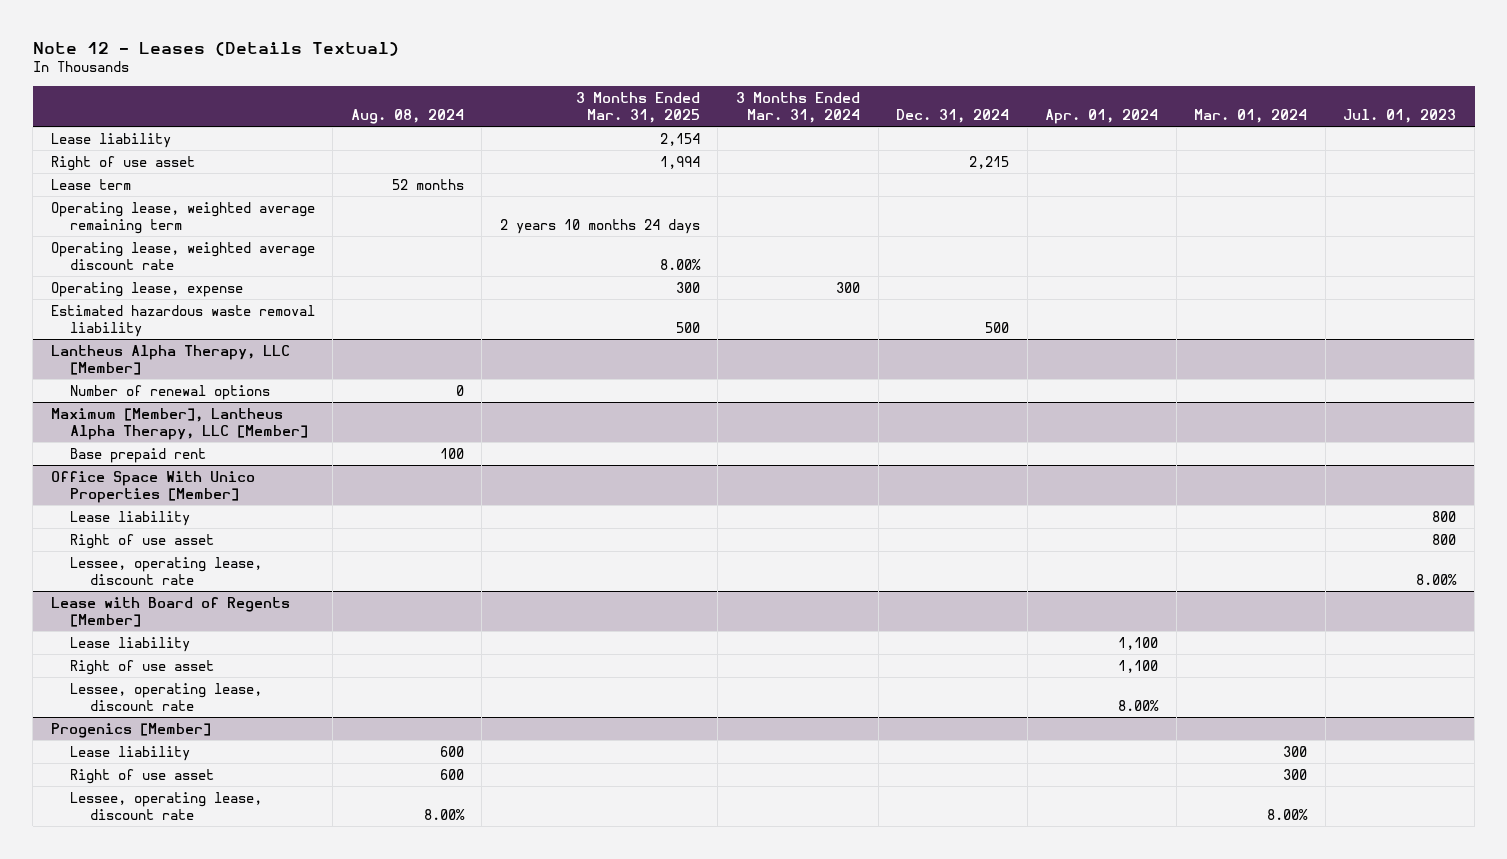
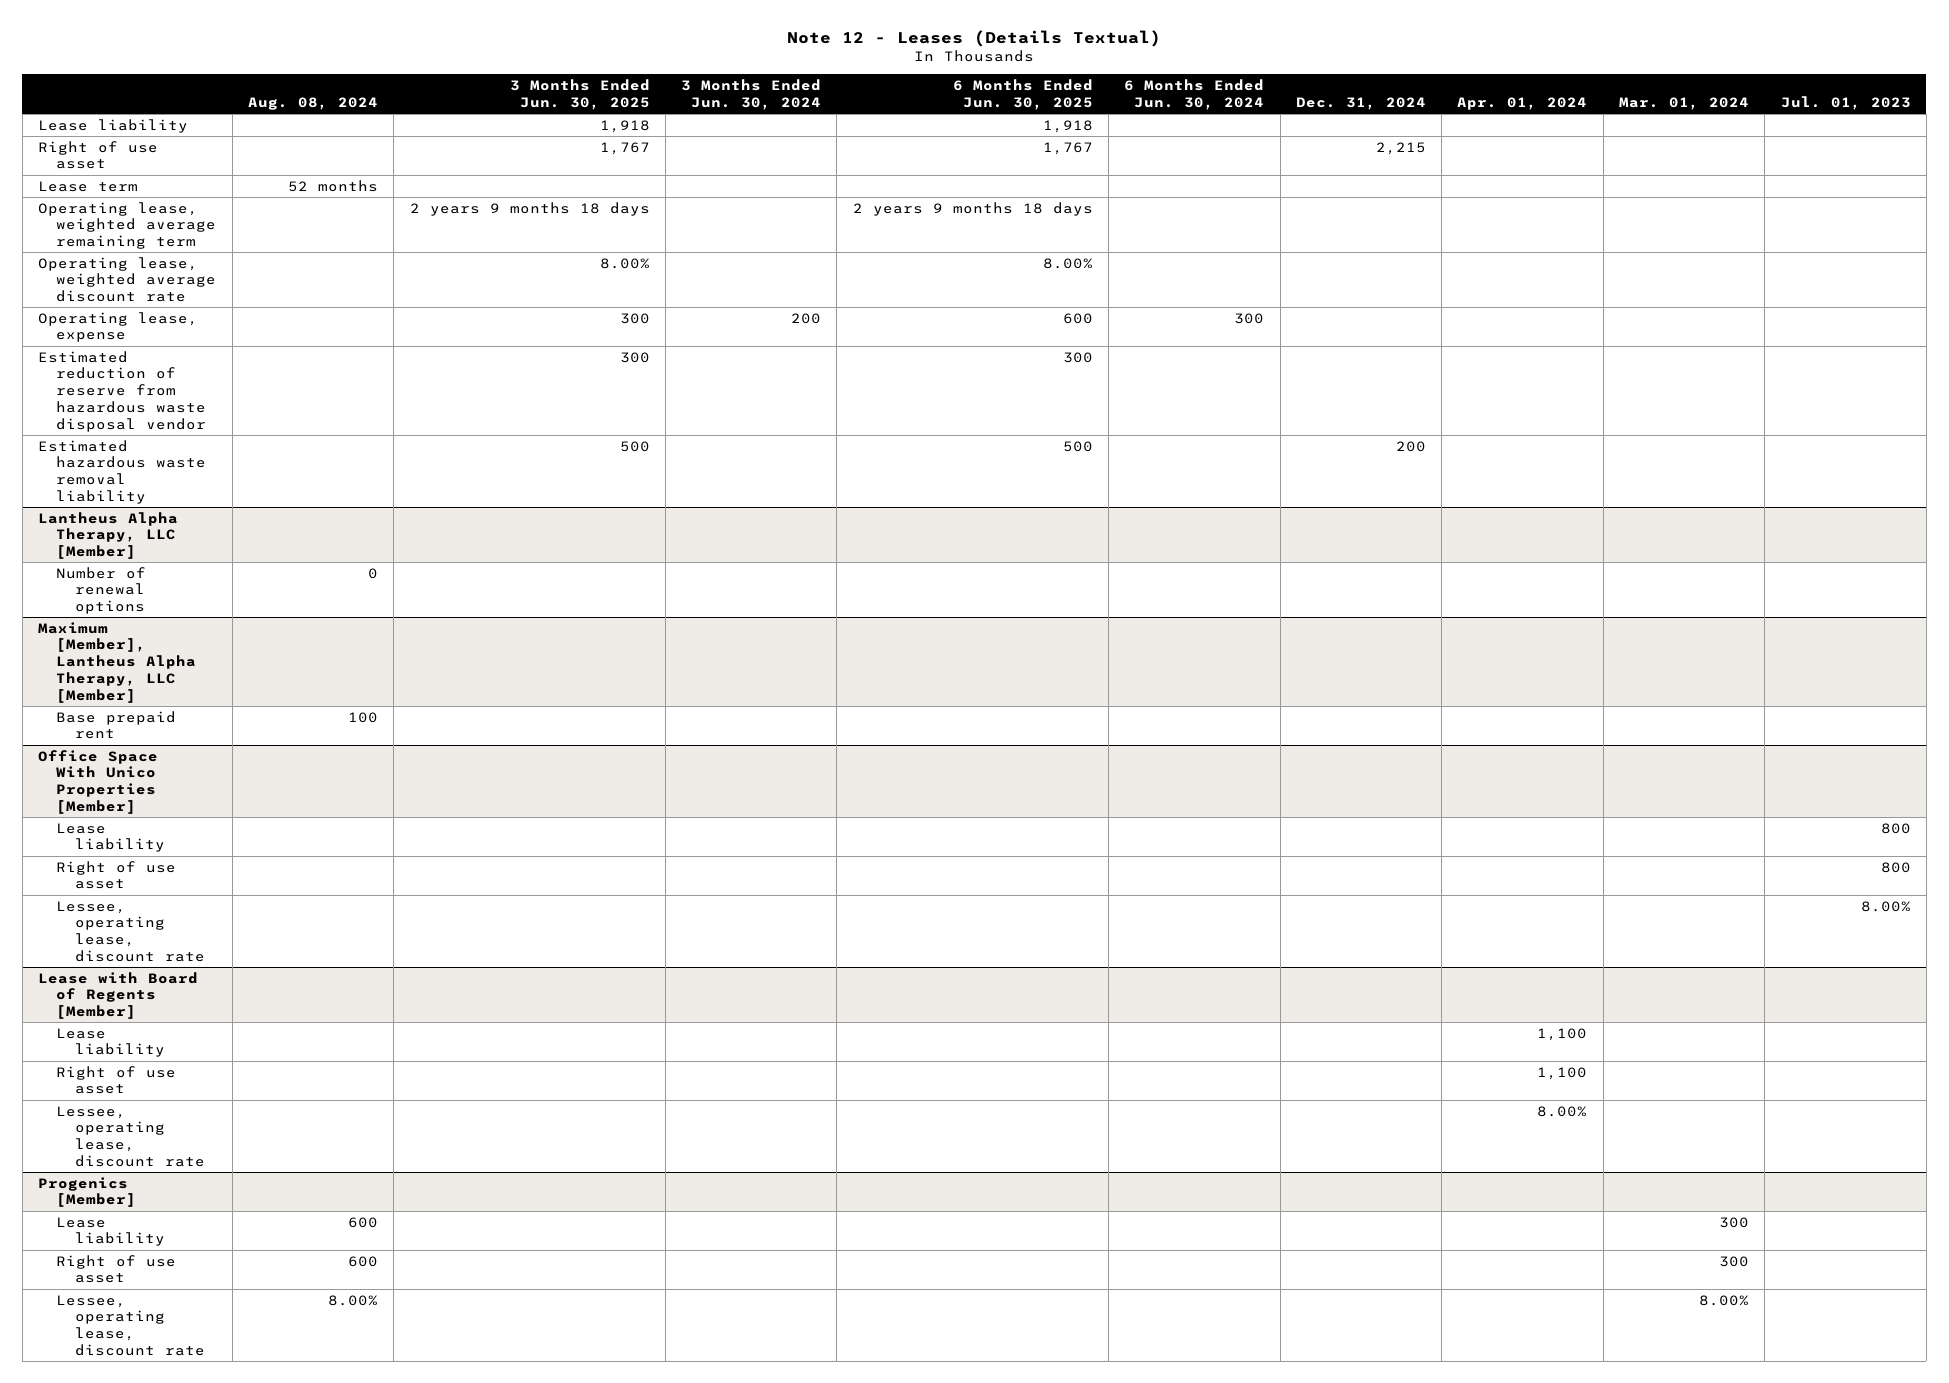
[575,91,700,123] 3 Months Ended Mar. 31, 2025 -> none
[736,91,861,123] 3 Months Ended Mar. 31, 2024 -> none
none -> [509,79,650,110] 3 Months Ended Jun. 30, 2025
none -> [681,79,822,110] 3 Months Ended Jun. 30, 2024
none -> [952,79,1093,110] 6 Months Ended Jun. 30, 2025
none -> [1124,79,1265,110] 6 Months Ended Jun. 30, 2024
none -> [38,350,207,432] Estimated reduction of reserve from hazardous waste disposal vendor
[985,321,1010,333] 500 -> [1395,440,1426,452] 200

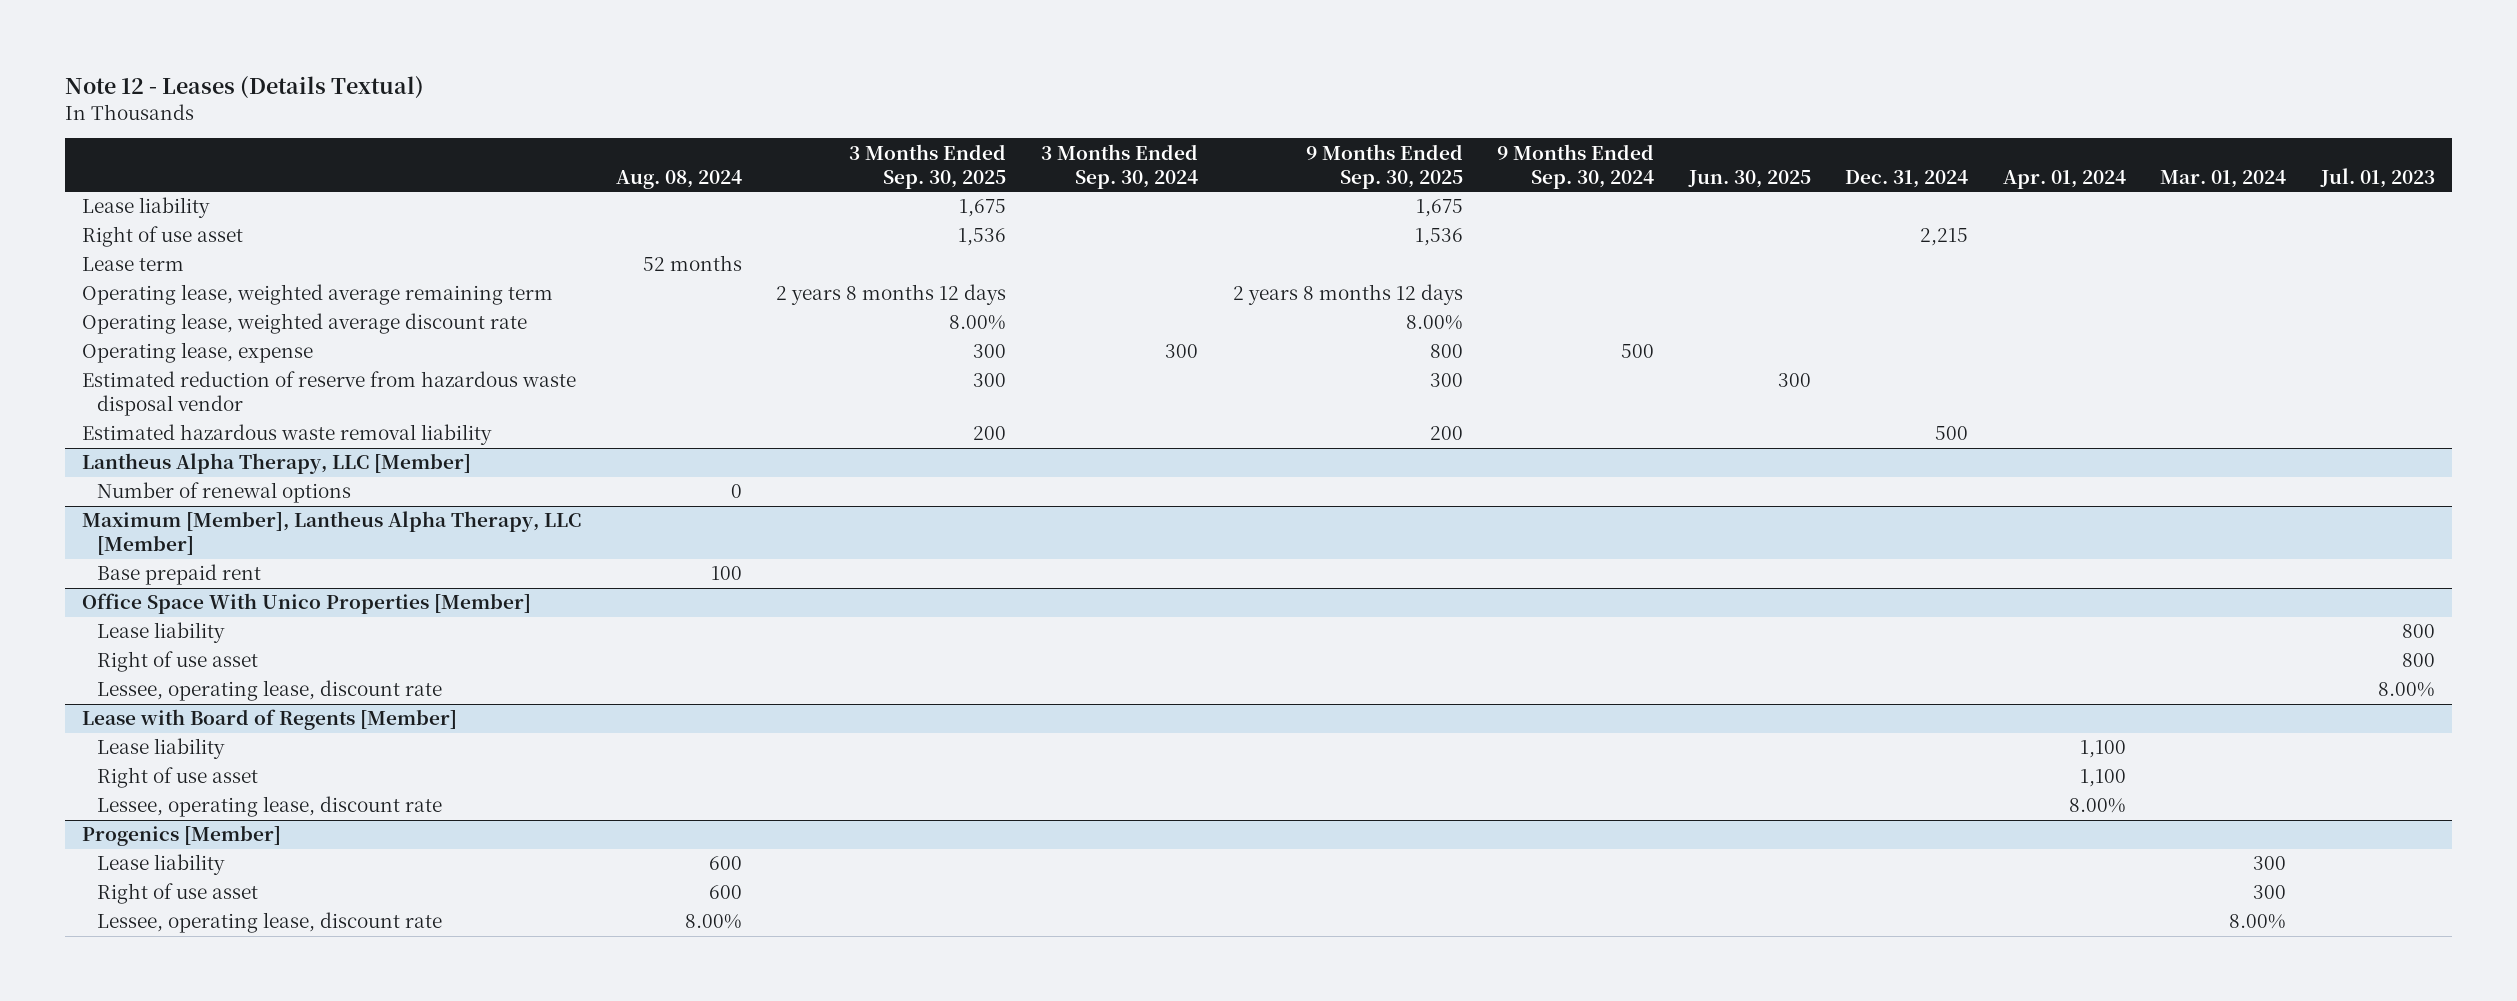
[509,79,650,110] 3 Months Ended Jun. 30, 2025 -> none
[681,79,822,110] 3 Months Ended Jun. 30, 2024 -> none
[952,79,1093,110] 6 Months Ended Jun. 30, 2025 -> none
[1124,79,1265,110] 6 Months Ended Jun. 30, 2024 -> none
none -> [849,143,1007,189] 3 Months Ended Sep. 30, 2025
none -> [1040,143,1198,189] 3 Months Ended Sep. 30, 2024
none -> [1305,143,1463,189] 9 Months Ended Sep. 30, 2025
none -> [1497,143,1655,189] 9 Months Ended Sep. 30, 2024
none -> [1687,169,1811,188] Jun. 30, 2025
[1395,440,1426,452] 200 -> [1935,426,1969,441] 500

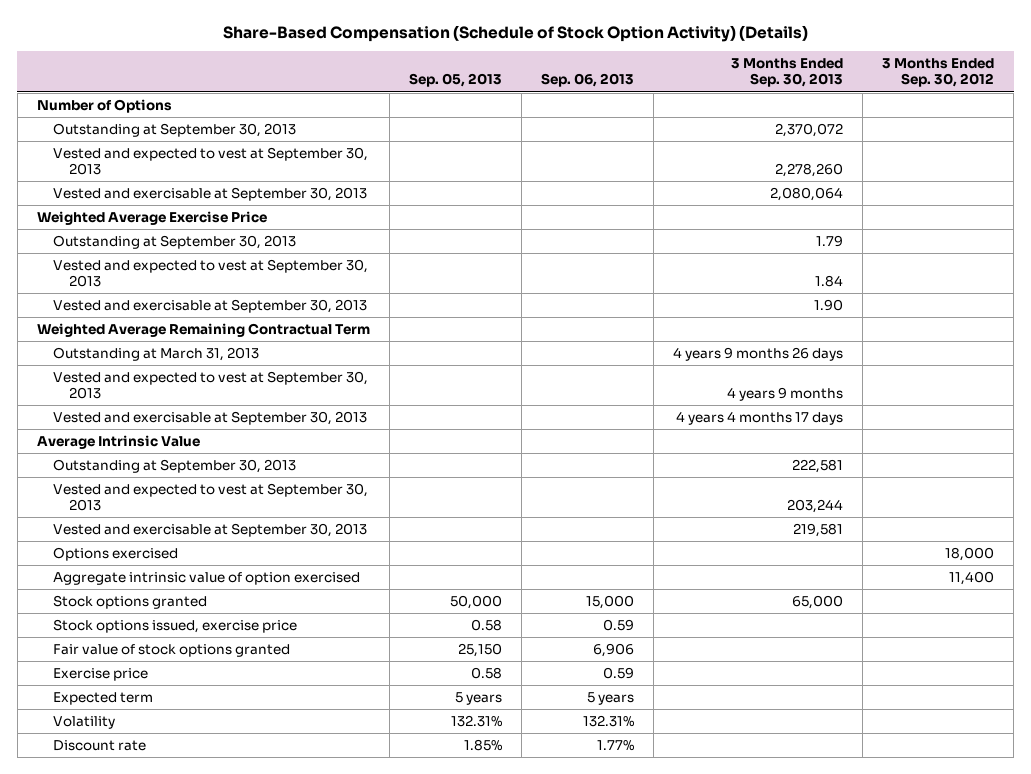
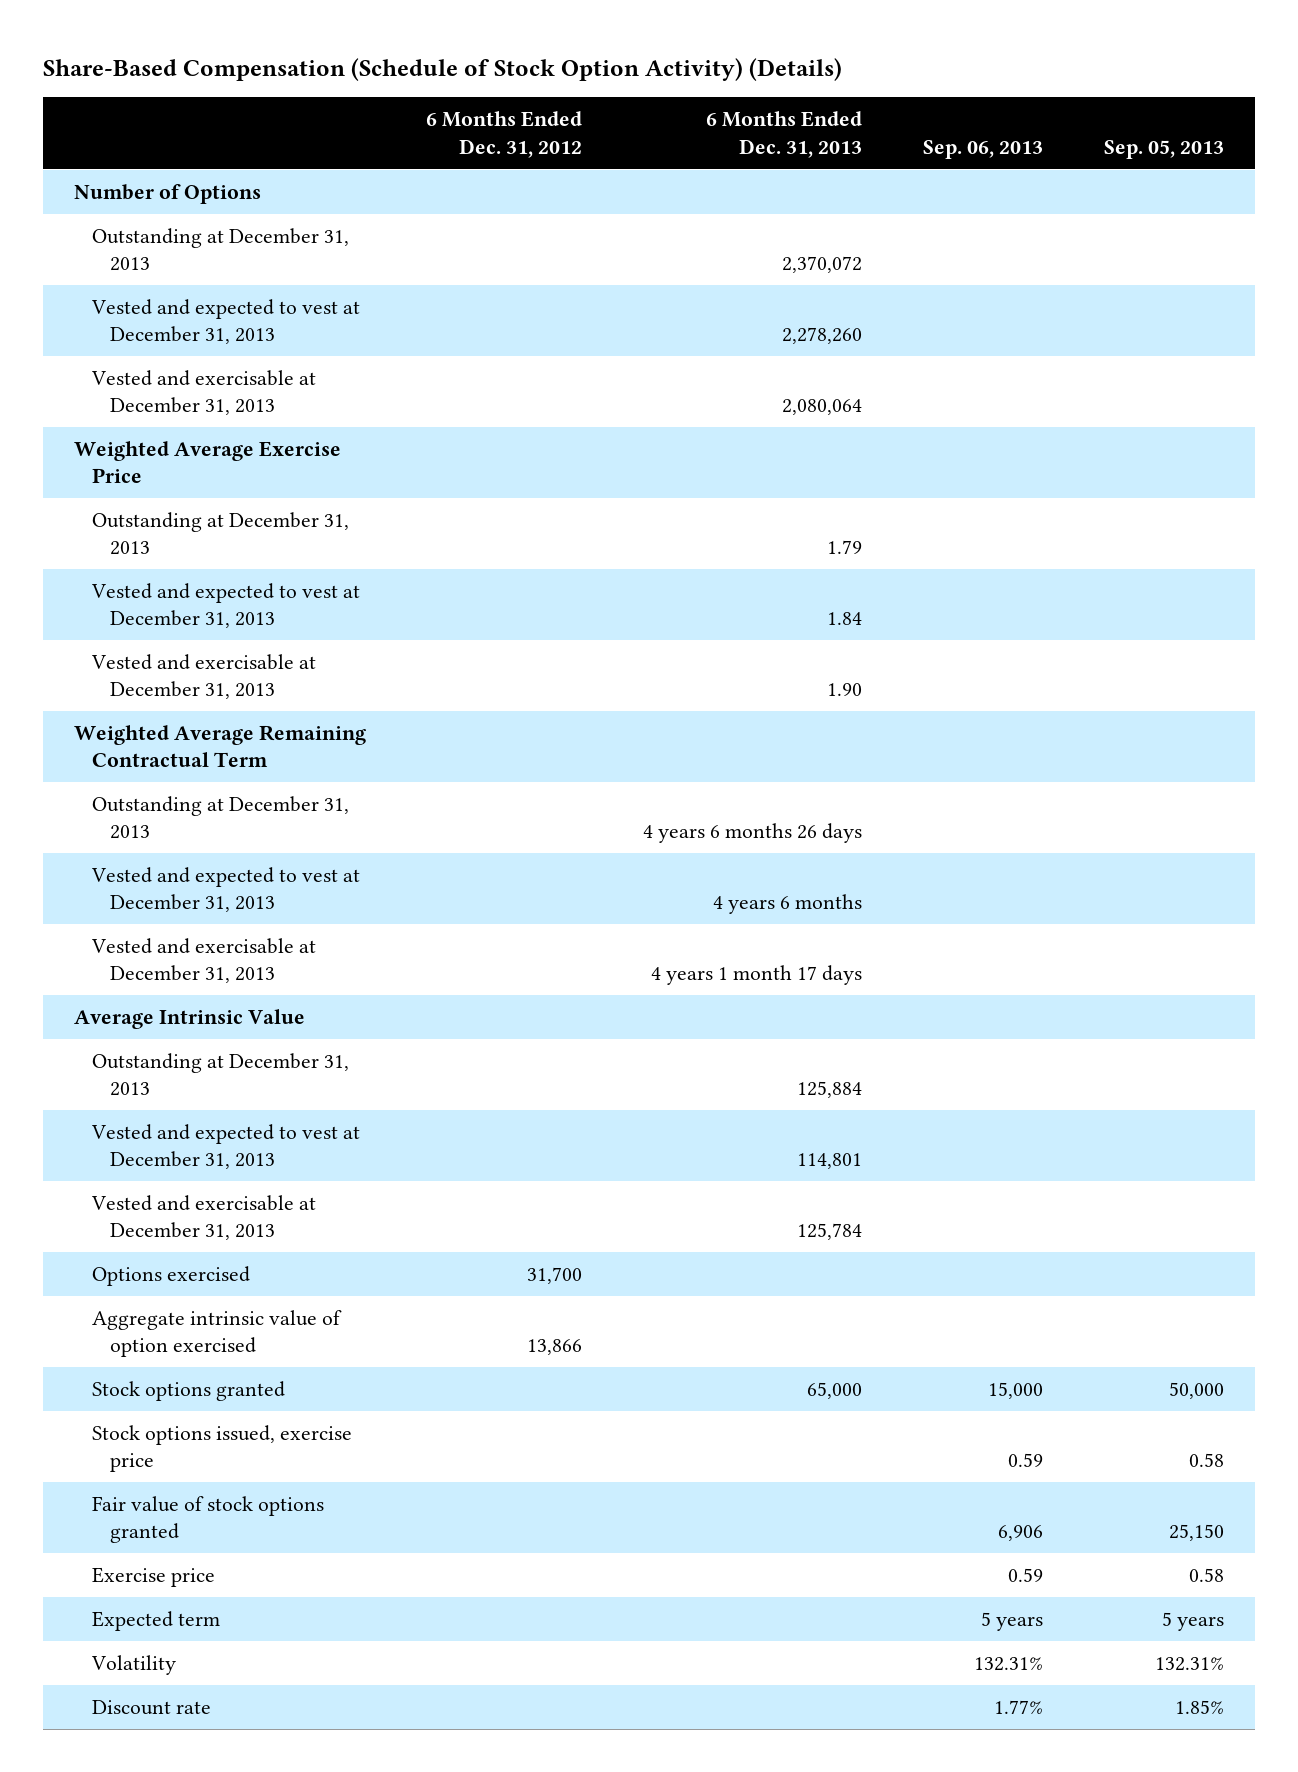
[731,58,844,88] 3 Months Ended Sep. 30, 2013 -> none
[882,58,995,88] 3 Months Ended Sep. 30, 2012 -> none
none -> [426,111,583,158] 6 Months Ended Dec. 31, 2012
none -> [706,111,863,158] 6 Months Ended Dec. 31, 2013
[52,123,296,138] Outstanding at September 30, 2013 -> [91,227,349,272] Outstanding at December 31, 2013
[52,147,368,175] Vested and expected to vest at September 30, 2013 -> [90,298,360,345] Vested and expected to vest at December 31, 2013
[52,187,367,202] Vested and exercisable at September 30, 2013 -> [90,369,316,416] Vested and exercisable at December 31, 2013
[52,235,296,250] Outstanding at September 30, 2013 -> [91,511,349,556] Outstanding at December 31, 2013
[52,259,368,287] Vested and expected to vest at September 30, 2013 -> [90,582,360,629] Vested and expected to vest at December 31, 2013
[52,299,367,314] Vested and exercisable at September 30, 2013 -> [90,653,316,700] Vested and exercisable at December 31, 2013
[52,347,259,362] Outstanding at March 31, 2013 -> [91,795,349,840] Outstanding at December 31, 2013
[52,371,368,399] Vested and expected to vest at September 30, 2013 -> [90,866,360,913] Vested and expected to vest at December 31, 2013
[52,411,367,426] Vested and exercisable at September 30, 2013 -> [90,937,316,984] Vested and exercisable at December 31, 2013
[52,459,296,474] Outstanding at September 30, 2013 -> [91,1052,349,1097] Outstanding at December 31, 2013
[52,483,368,511] Vested and expected to vest at September 30, 2013 -> [90,1123,360,1170] Vested and expected to vest at December 31, 2013
[52,523,367,538] Vested and exercisable at September 30, 2013 -> [90,1194,316,1241] Vested and exercisable at December 31, 2013

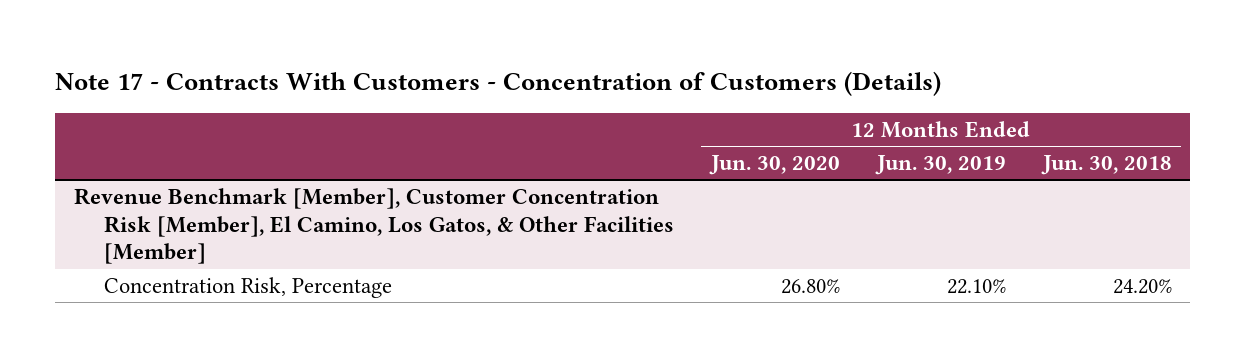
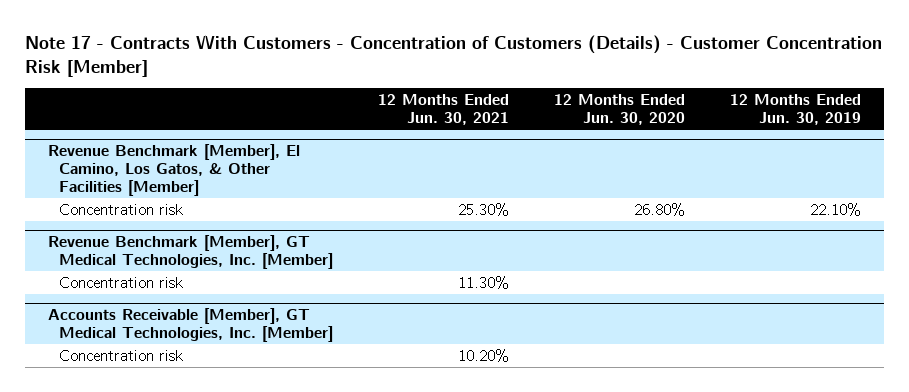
[55,71,942,97] Note 17 - Contracts With Customers - Concentration of Customers (Details) -> [25,33,883,77] Note 17 - Contracts With Customers - Concentration of Customers (Details) - Customer Concentration Risk [Member]
[1040,155,1172,176] Jun. 30, 2018 -> none
none -> [378,94,510,126] 12 Months Ended Jun. 30, 2021
[73,187,674,265] Revenue Benchmark [Member], Customer Concentration Risk [Member], El Camino, Los Gatos, & Other Facilities [Member] -> [47,143,300,197] Revenue Benchmark [Member], El Camino, Los Gatos, & Other Facilities [Member]
[103,276,392,298] Concentration Risk, Percentage -> [59,203,184,215] Concentration risk
none -> [47,234,334,269] Revenue Benchmark [Member], GT Medical Technologies, Inc. [Member]
none -> [59,276,184,288] Concentration risk
none -> [47,307,334,342] Accounts Receivable [Member], GT Medical Technologies, Inc. [Member]
none -> [59,349,184,361] Concentration risk

